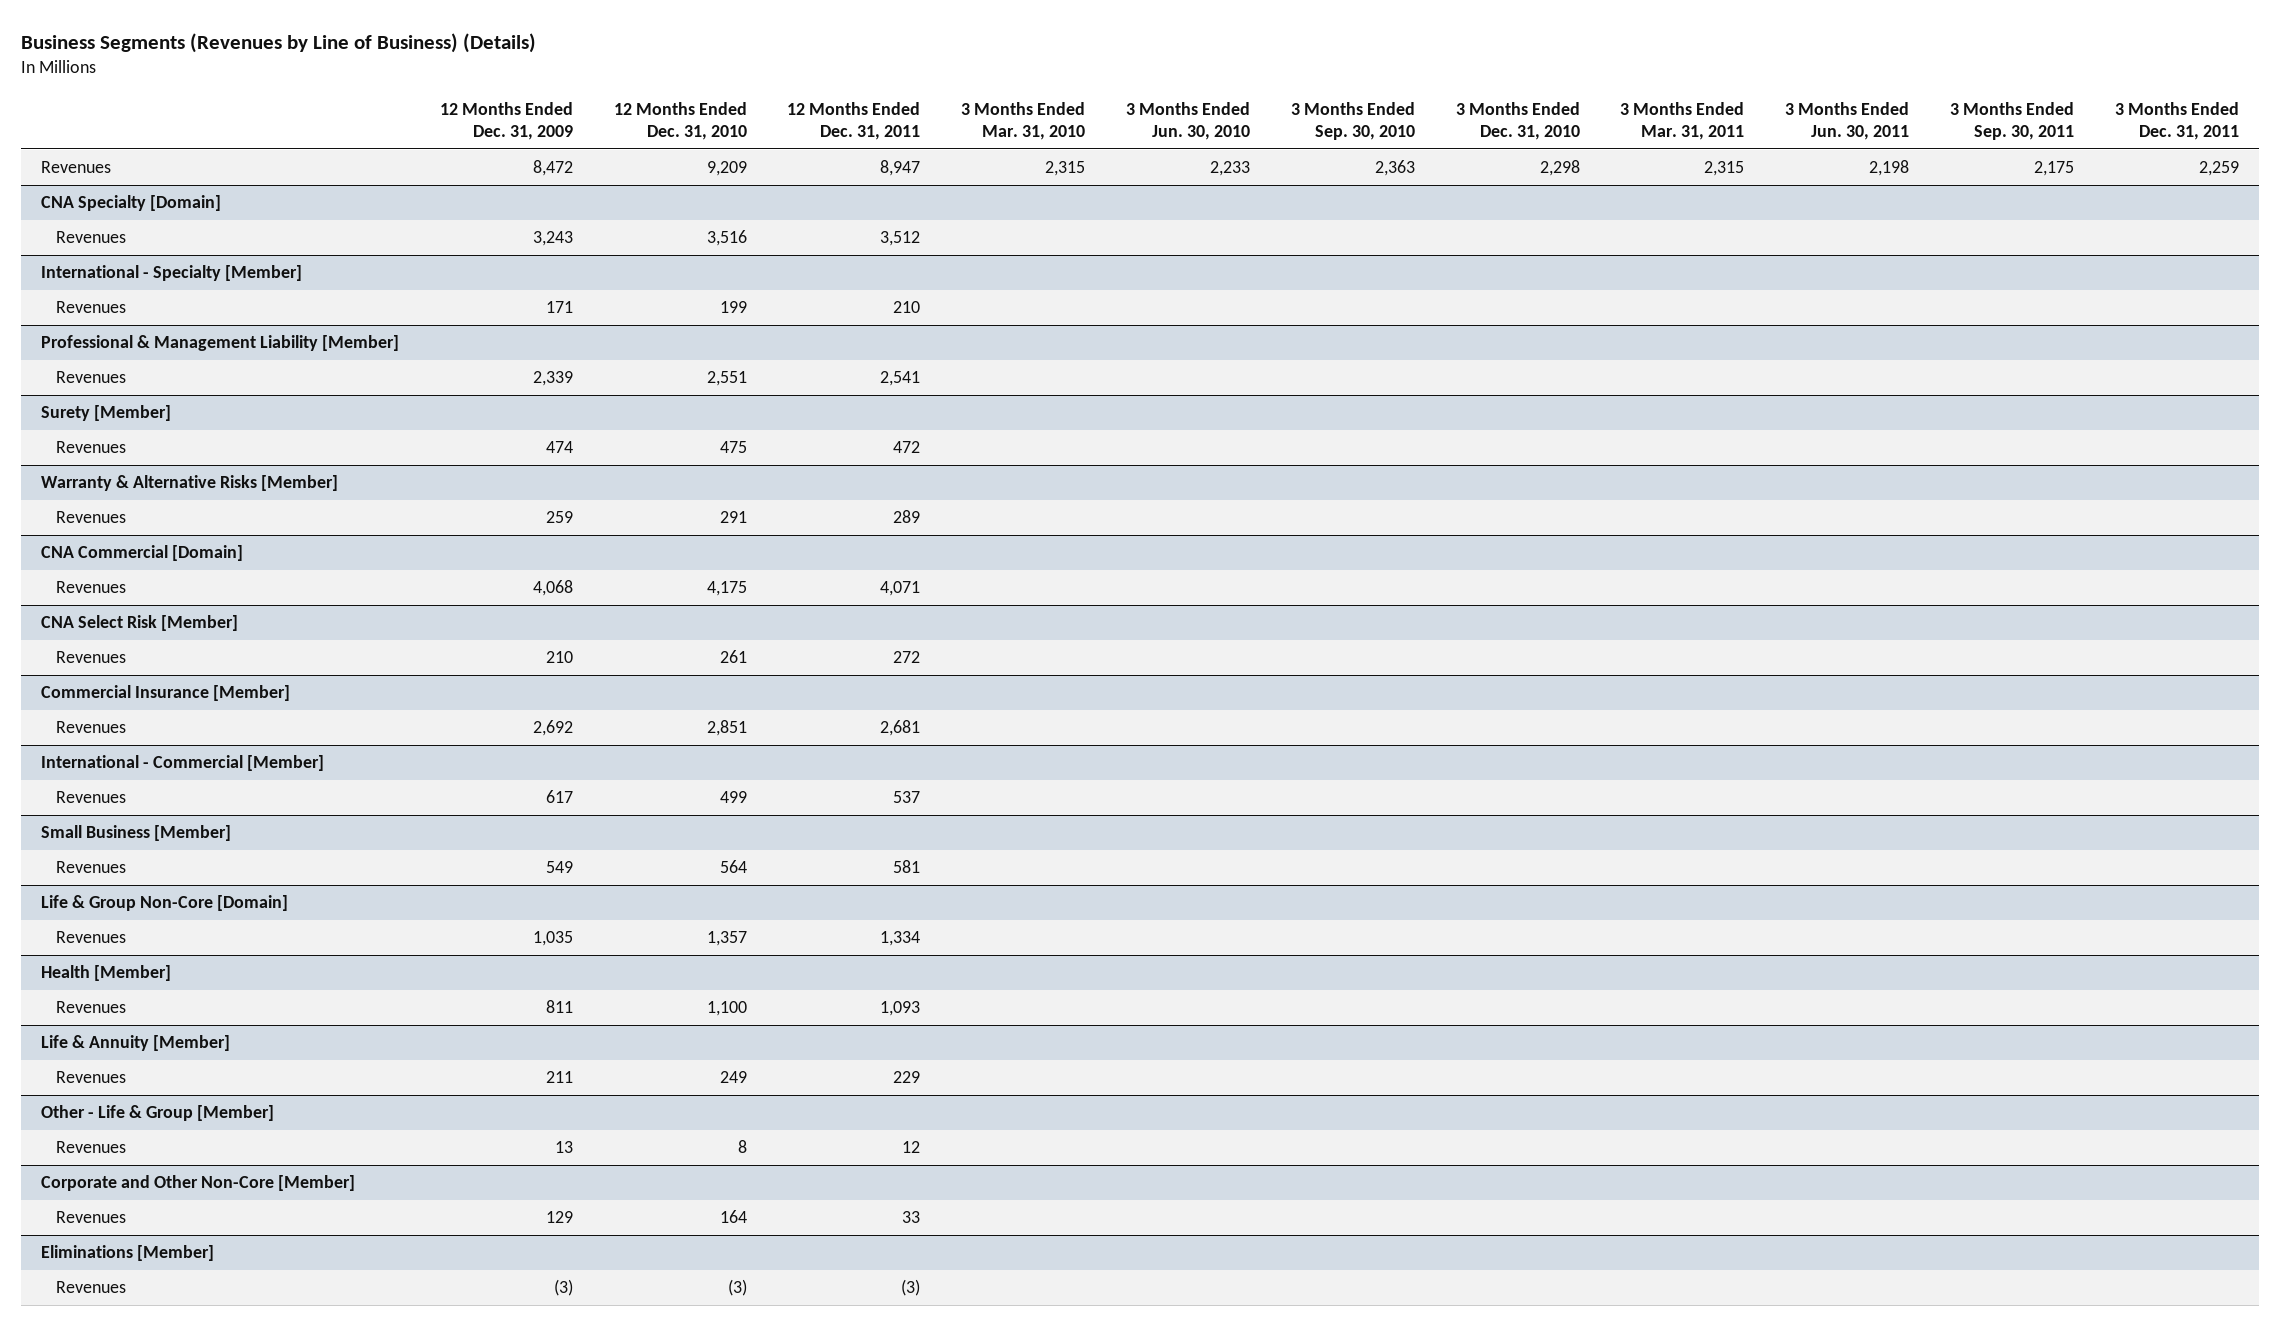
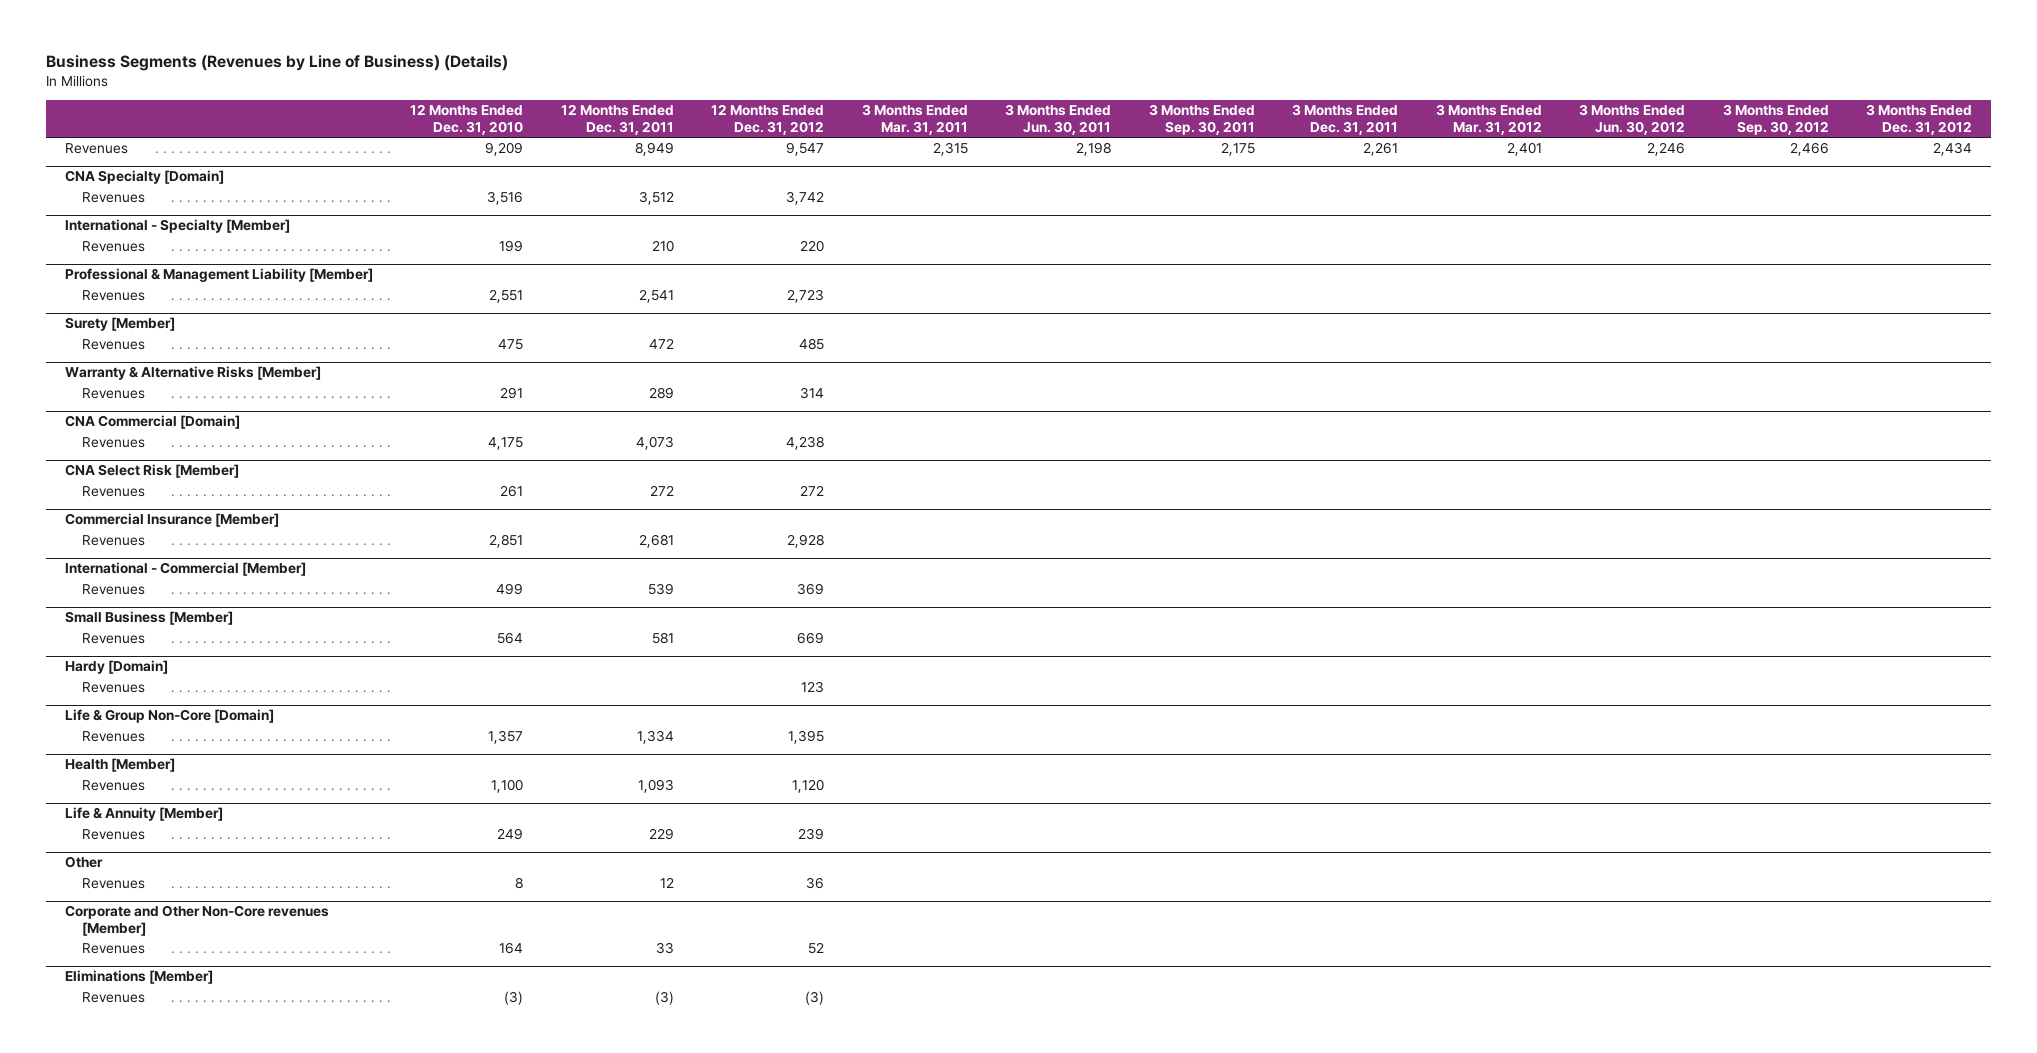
[439,101,573,140] 12 Months Ended Dec. 31, 2009 -> none
[961,101,1086,140] 3 Months Ended Mar. 31, 2010 -> none
[1125,101,1250,140] 3 Months Ended Jun. 30, 2010 -> none
[1290,101,1415,140] 3 Months Ended Sep. 30, 2010 -> none
[1455,101,1580,140] 3 Months Ended Dec. 31, 2010 -> none
none -> [711,104,825,135] 12 Months Ended Dec. 31, 2012
none -> [1435,104,1542,135] 3 Months Ended Mar. 31, 2012
none -> [1579,104,1686,135] 3 Months Ended Jun. 30, 2012
none -> [1722,104,1829,135] 3 Months Ended Sep. 30, 2012
none -> [1866,104,1973,135] 3 Months Ended Dec. 31, 2012
[880,160,921,177] 8,947 -> [634,142,674,157] 8,949
[2198,161,2239,177] 2,259 -> [1363,142,1399,157] 2,261
[880,581,921,597] 4,071 -> [635,436,674,451] 4,073
[893,791,921,804] 537 -> [647,583,674,596] 539
none -> [64,660,168,675] Hardy [Domain]
none -> [82,682,146,694] Revenues
[41,1105,275,1122] Other - Life & Group [Member] -> none
none -> [64,856,103,869] Other
[41,1175,356,1192] Corporate and Other Non-Core [Member] -> [64,905,329,936] Corporate and Other Non-Core revenues [Member]

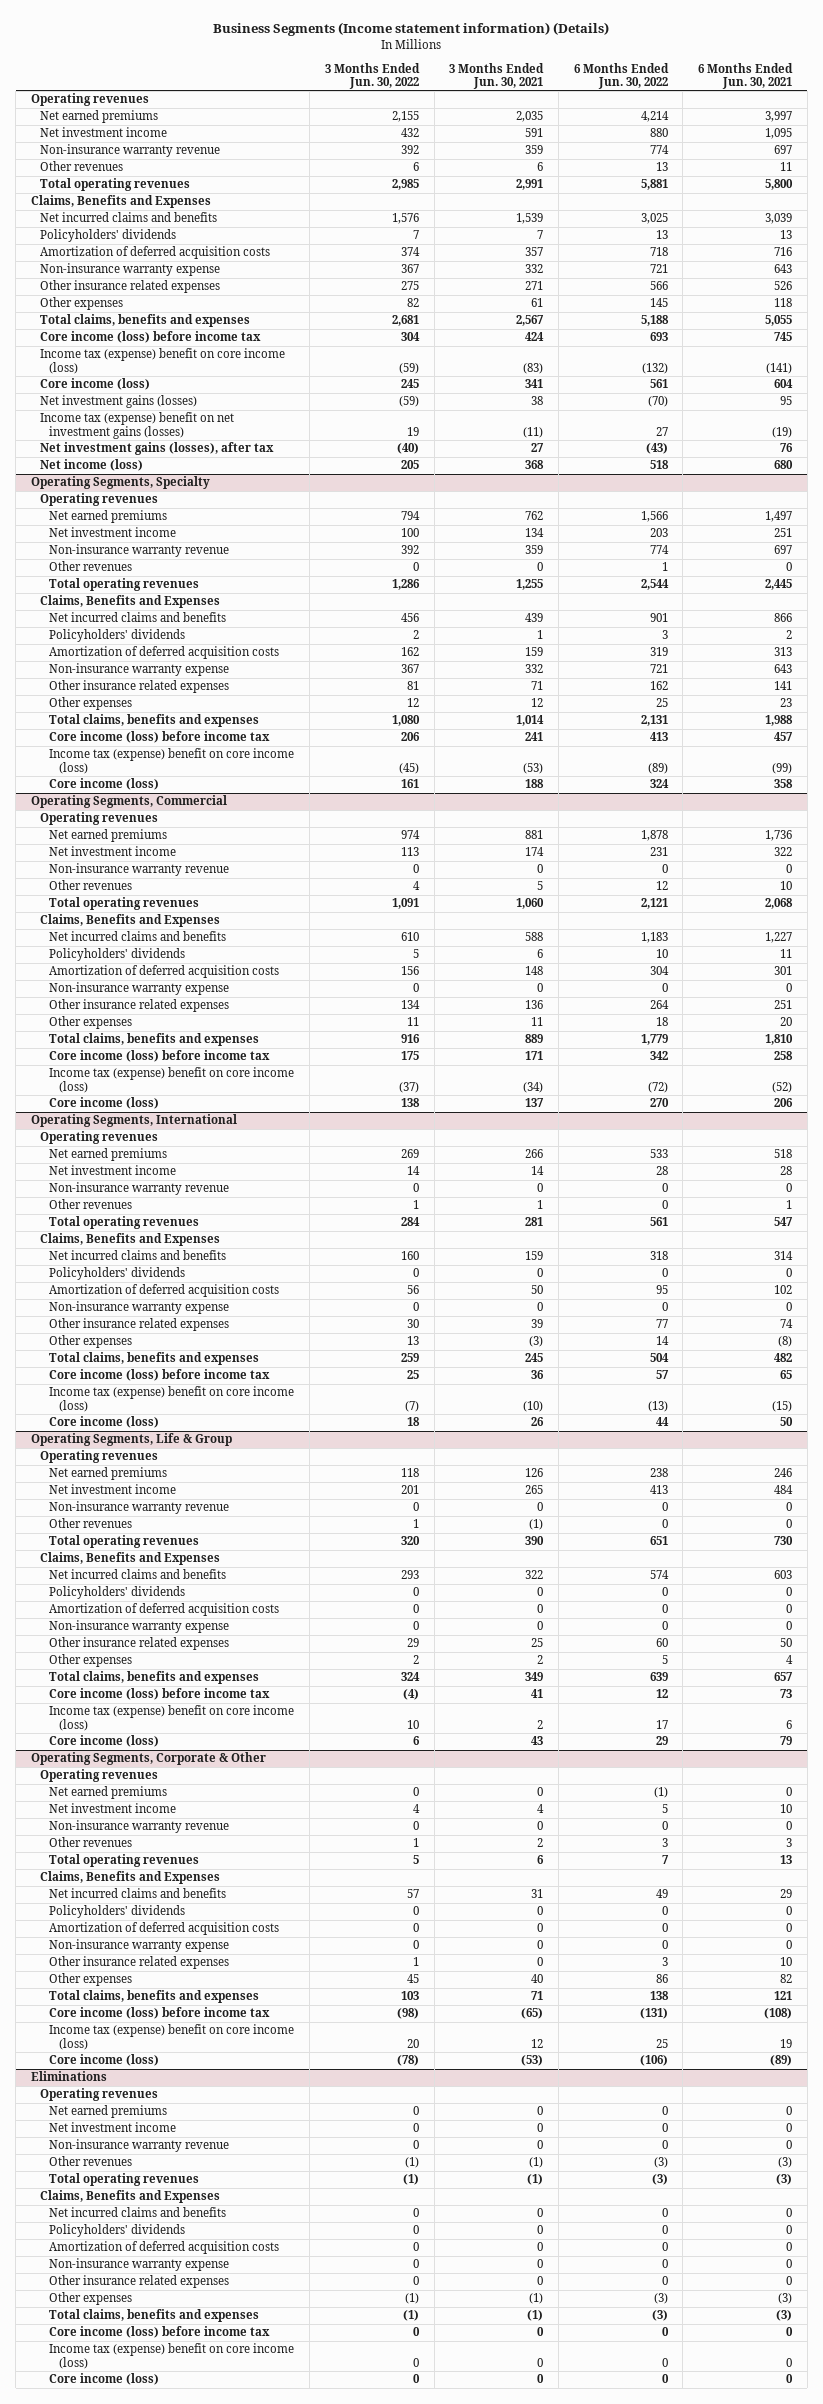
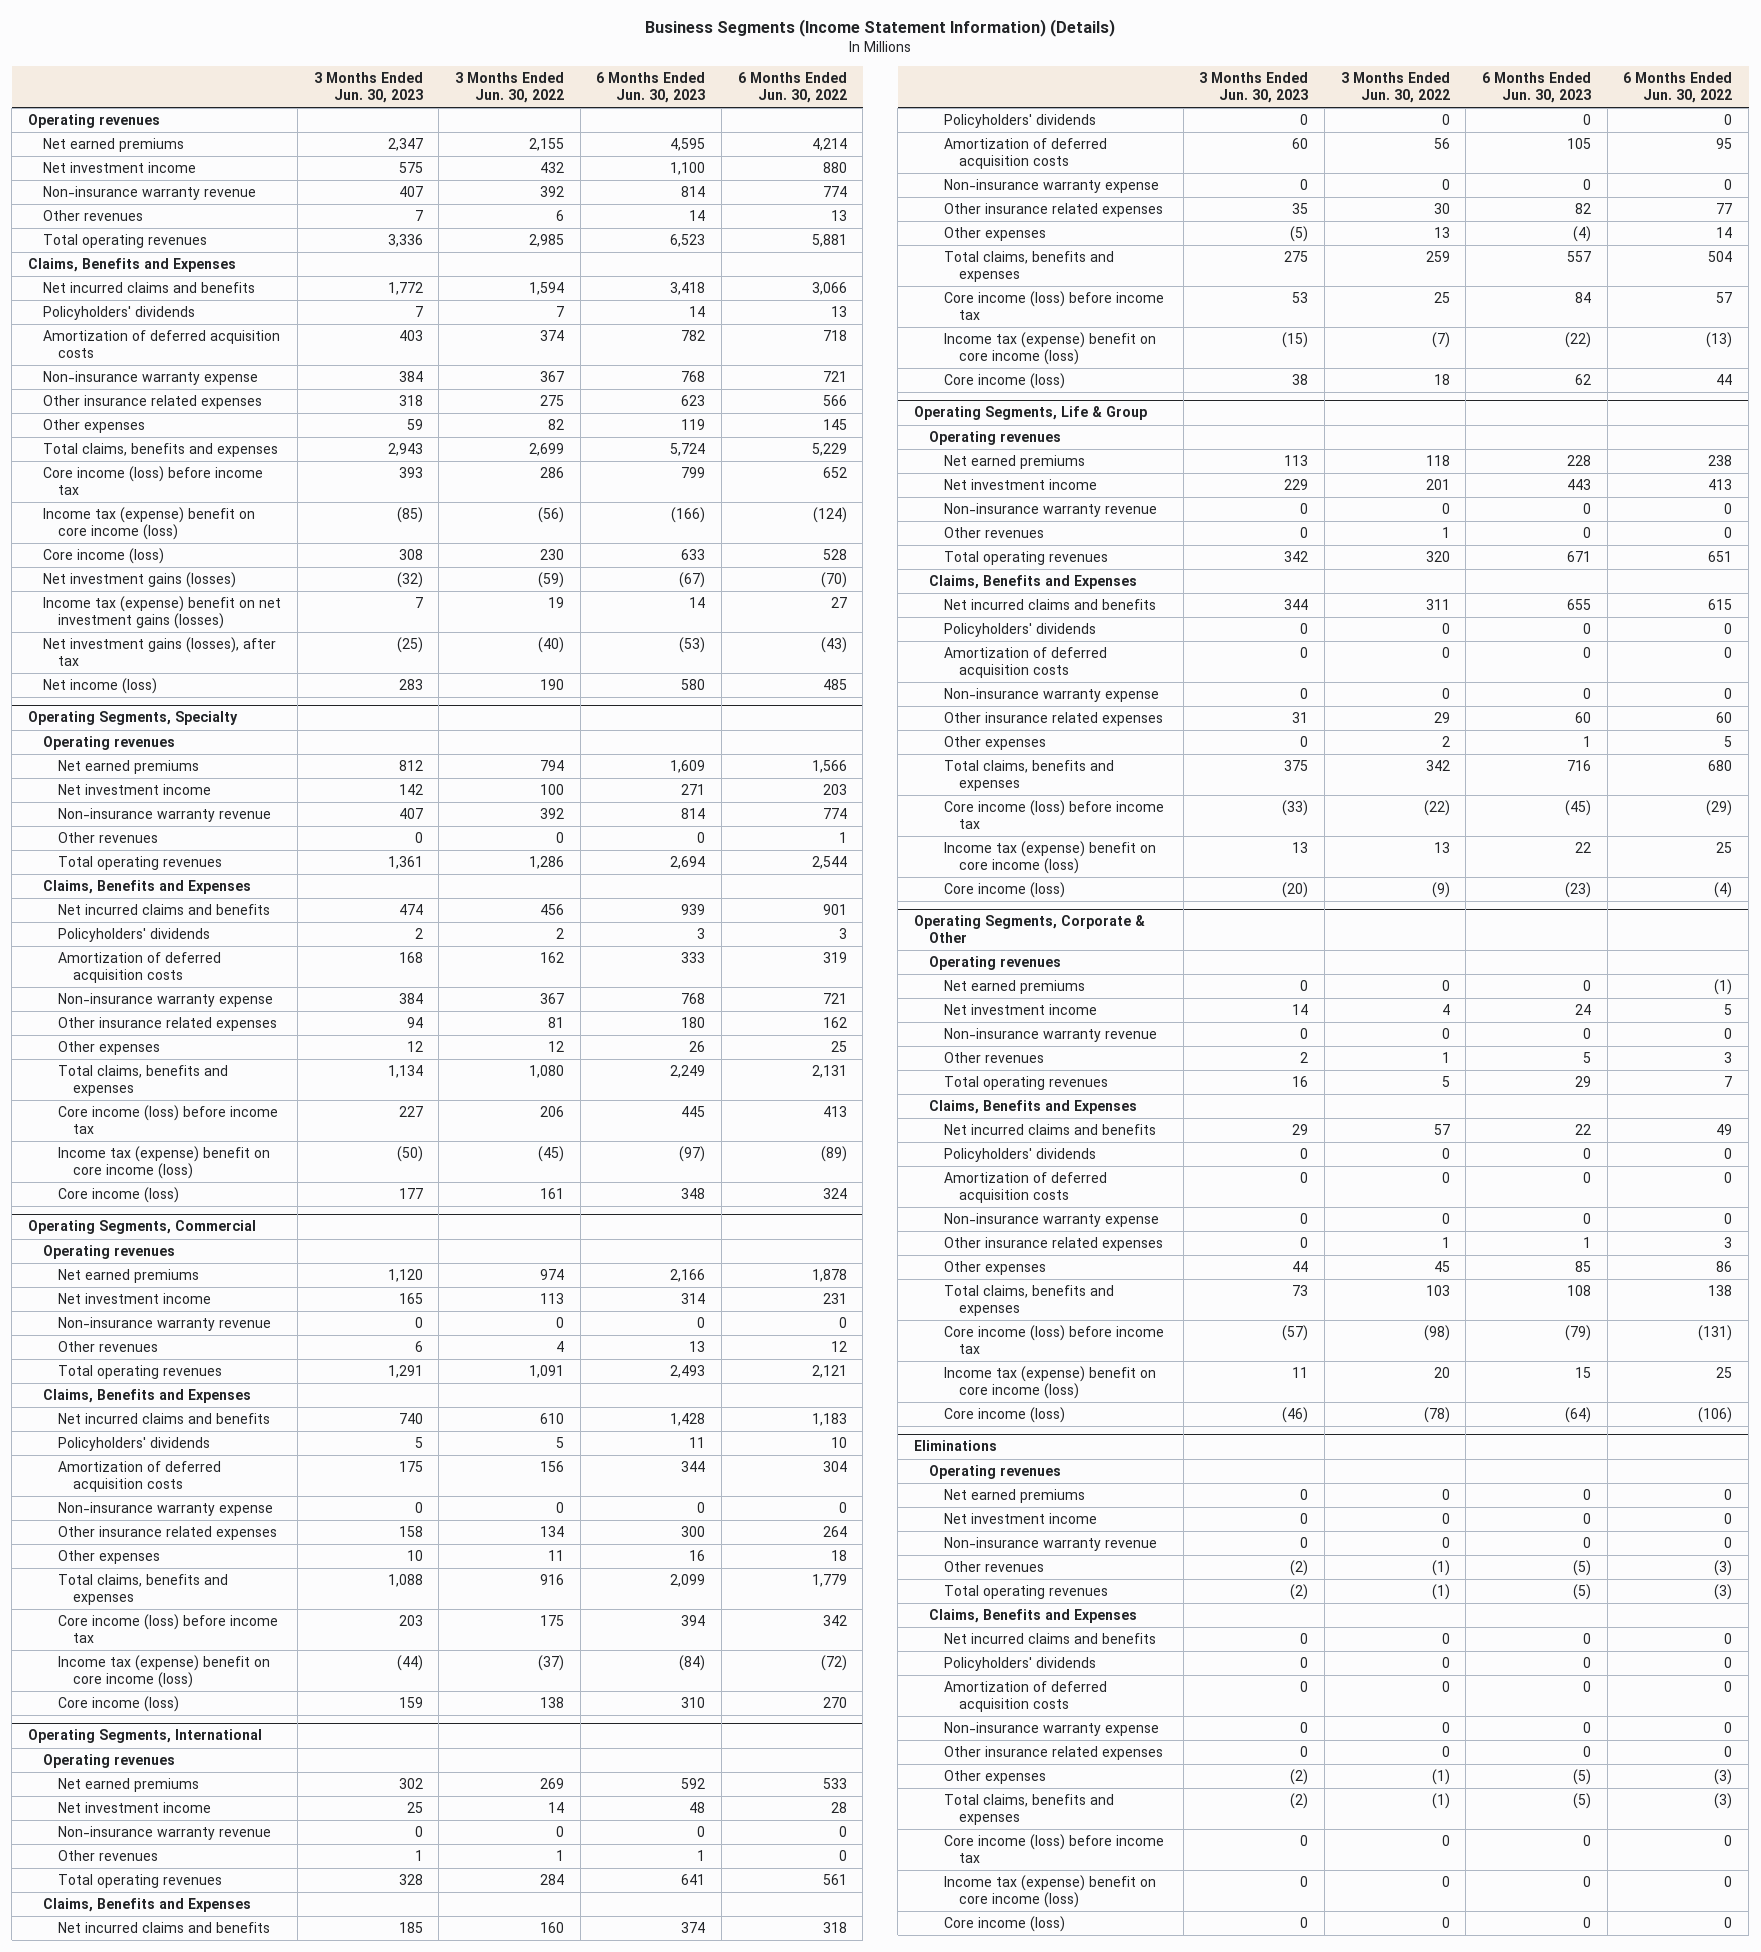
[213,22,610,37] Business Segments (Income statement information) (Details) -> [645,19,1116,38] Business Segments (Income Statement Information) (Details)
[449,62,545,89] 3 Months Ended Jun. 30, 2021 -> none
[698,62,794,89] 6 Months Ended Jun. 30, 2021 -> none
none -> [313,72,423,103] 3 Months Ended Jun. 30, 2023
none -> [596,72,706,103] 6 Months Ended Jun. 30, 2023
[391,213,419,225] 1,576 -> [528,282,564,296] 1,594
[640,213,668,225] 3,025 -> [811,282,847,296] 3,066
[391,315,419,327] 2,681 -> [528,443,564,457] 2,699
[640,315,669,327] 5,188 -> [811,443,847,457] 5,229
[400,332,420,342] 304 -> [539,467,564,479] 286
[649,332,668,342] 693 -> [822,467,847,479] 652
[398,362,419,374] (59) -> [537,507,564,524] (56)
[641,362,668,374] (132) -> [812,507,847,524] (124)
[400,379,419,389] 245 -> [539,549,564,561] 230
[649,379,668,389] 561 -> [822,549,847,561] 528
[400,460,419,470] 205 -> [539,679,564,691] 190
[649,460,669,470] 518 -> [822,679,847,691] 485
[400,1570,419,1580] 293 -> [1425,599,1450,611] 311
[649,1570,669,1580] 574 -> [1708,599,1733,611] 615
[400,1672,420,1682] 324 -> [1425,760,1450,772] 342
[649,1672,668,1682] 639 -> [1708,760,1733,772] 680
[402,1689,419,1701] (4) -> [1423,800,1450,817] (22)
[655,1689,668,1699] 12 -> [1706,800,1733,817] (29)
[406,1719,419,1729] 10 -> [1433,842,1450,854] 13
[655,1719,668,1729] 17 -> [1716,842,1733,854] 25
[412,1736,420,1746] 6 -> [1431,882,1450,899] (9)
[655,1736,668,1746] 29 -> [1714,882,1733,899] (4)

